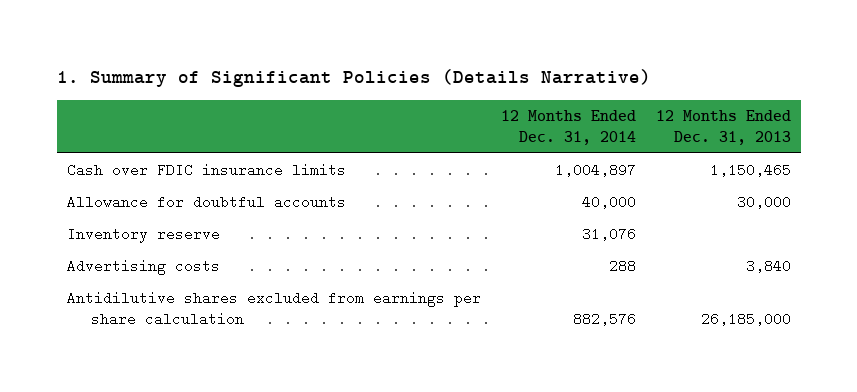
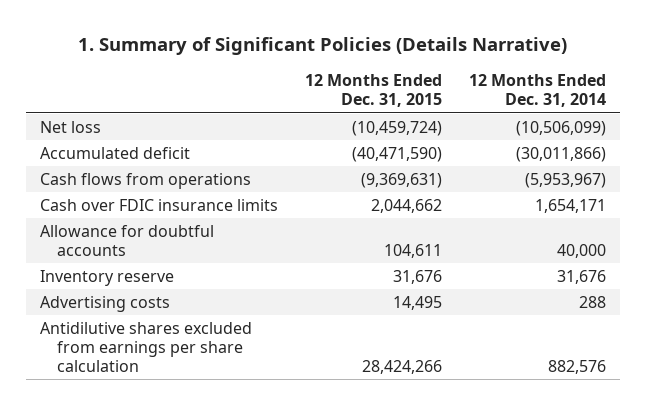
[655,110,791,145] 12 Months Ended Dec. 31, 2013 -> none
none -> [305,74,443,108] 12 Months Ended Dec. 31, 2015
none -> [39,120,101,133] Net loss
none -> [39,146,190,159] Accumulated deficit
none -> [39,172,251,189] Cash flows from operations
[554,163,636,178] 1,004,897 -> [535,198,607,213] 1,654,171
[581,227,636,242] 31,076 -> [557,269,607,284] 31,676

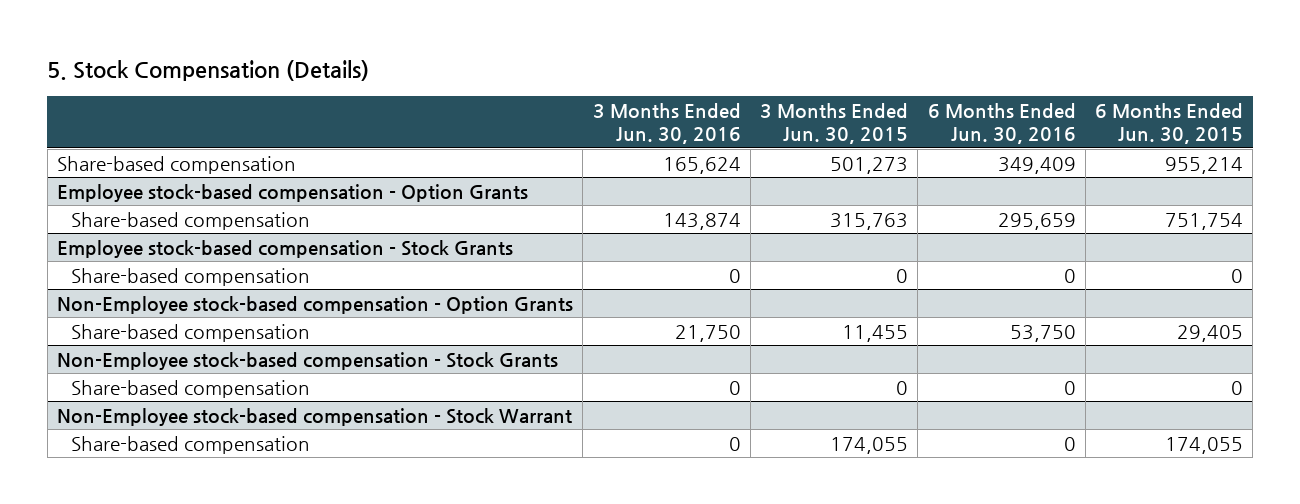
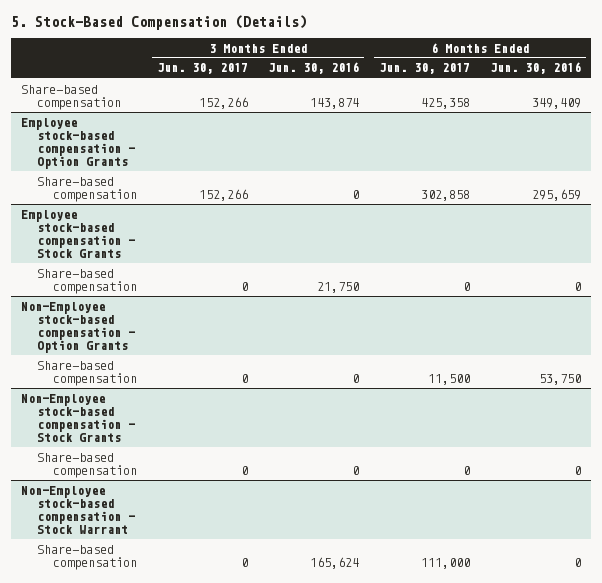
[47,60,370,82] 5. Stock Compensation (Details) -> [11,15,308,31] 5. Stock-Based Compensation (Details)
[760,103,909,145] 3 Months Ended Jun. 30, 2015 -> none
[1095,103,1244,145] 6 Months Ended Jun. 30, 2015 -> none
none -> [156,63,248,75] Jun. 30, 2017
none -> [378,63,470,75] Jun. 30, 2017
[662,156,741,174] 165,624 -> [309,97,359,109] 143,874
[662,212,741,230] 143,874 -> [351,189,359,199] 0
[728,268,741,283] 0 -> [316,281,359,293] 21,750
[674,324,741,342] 21,750 -> [351,373,359,383] 0
[728,436,741,451] 0 -> [309,556,359,569] 165,624

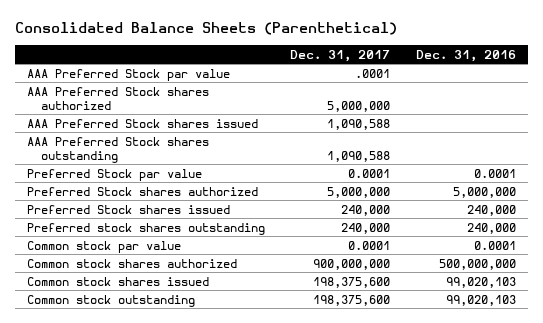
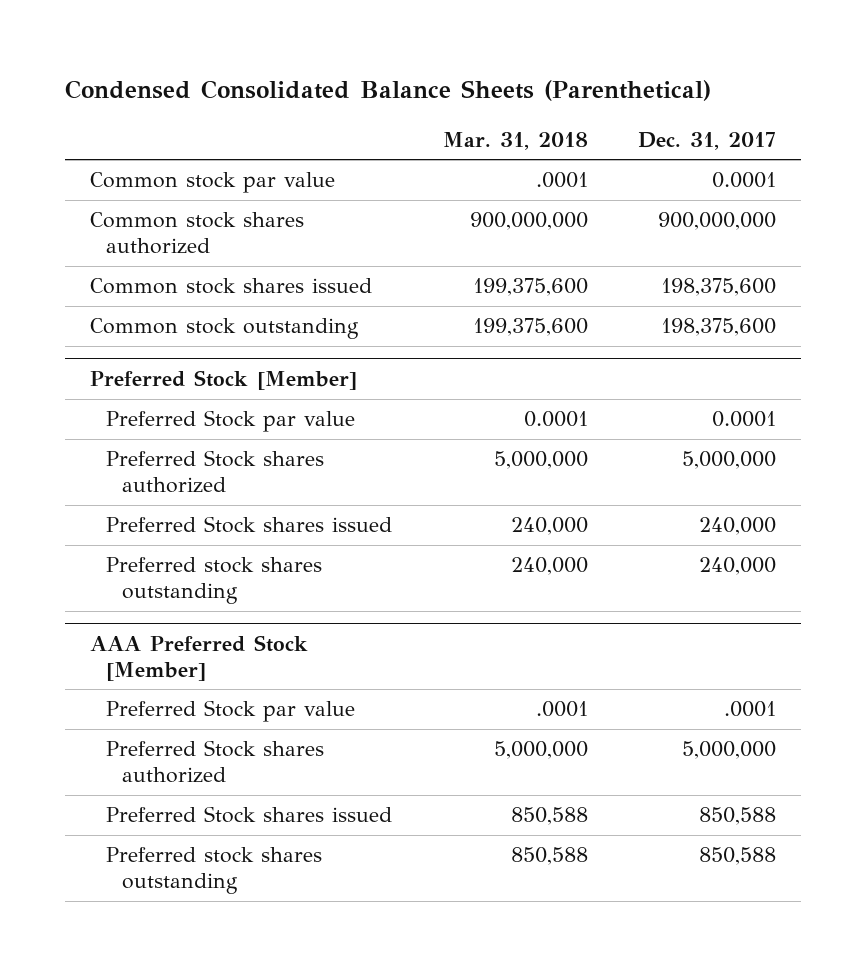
[14,22,397,36] Consolidated Balance Sheets (Parenthetical) -> [64,79,711,101] Condensed Consolidated Balance Sheets (Parenthetical)
[415,49,516,62] Dec. 31, 2016 -> none
none -> [442,131,588,150] Mar. 31, 2018
[27,68,231,81] AAA Preferred Stock par value -> none
[27,86,210,110] AAA Preferred Stock shares authorized -> none
[27,118,259,128] AAA Preferred Stock shares issued -> none
[27,136,210,163] AAA Preferred Stock shares outstanding -> none
[27,168,203,181] Preferred Stock par value -> none
[27,186,259,196] Preferred Stock shares authorized -> none
[27,204,231,214] Preferred Stock shares issued -> none
[27,222,266,235] Preferred stock shares outstanding -> none
none -> [89,370,357,391] Preferred Stock [Member]
none -> [106,410,356,433] Preferred Stock par value
none -> [106,450,325,494] Preferred Stock shares authorized
none -> [106,516,393,534] Preferred Stock shares issued
none -> [106,557,323,605] Preferred stock shares outstanding
none -> [89,635,308,681] AAA Preferred Stock [Member]
none -> [106,700,356,723] Preferred Stock par value
none -> [106,740,325,784] Preferred Stock shares authorized
none -> [106,806,393,824] Preferred Stock shares issued
none -> [106,847,323,895] Preferred stock shares outstanding

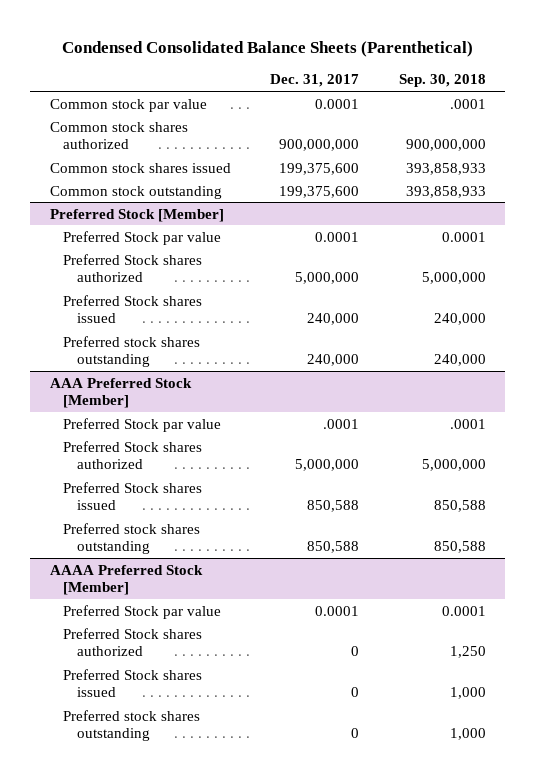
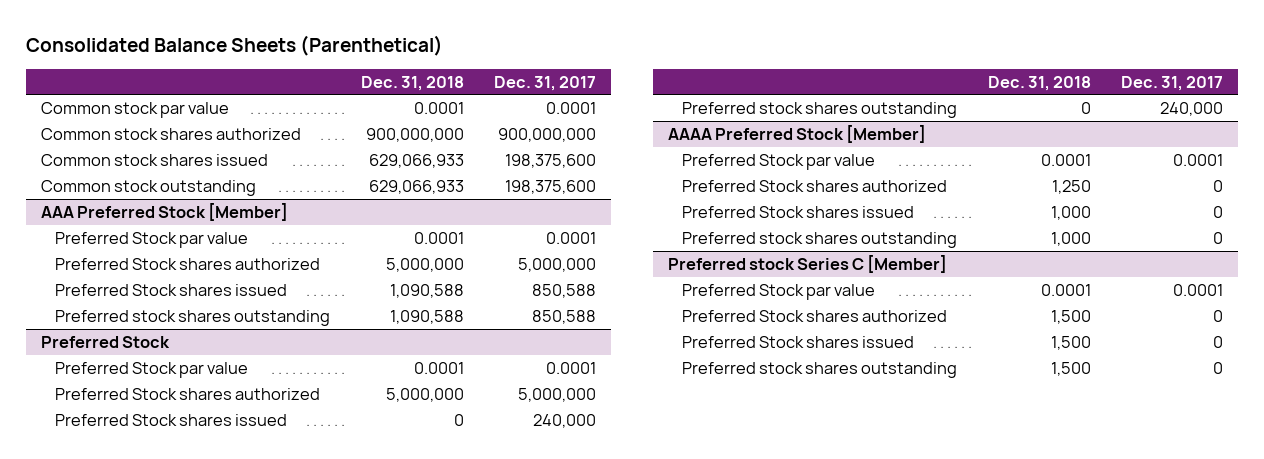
[61,40,473,57] Condensed Consolidated Balance Sheets (Parenthetical) -> [25,34,443,56] Consolidated Balance Sheets (Parenthetical)
[398,74,486,88] Sep. 30, 2018 -> none
none -> [360,75,464,91] Dec. 31, 2018
[49,208,224,222] Preferred Stock [Member] -> none
[63,230,222,245] Preferred Stock par value -> none
[63,253,203,283] Preferred Stock shares authorized -> none
[63,294,203,324] Preferred Stock shares issued -> none
[63,335,201,368] Preferred stock shares outstanding -> none
[279,162,360,175] 199,375,600 -> [505,154,597,169] 198,375,600
[279,185,360,198] 199,375,600 -> [505,180,597,195] 198,375,600
[323,418,360,429] .0001 -> [546,232,597,245] 0.0001
none -> [41,336,171,349] Preferred Stock
none -> [55,362,249,379] Preferred Stock par value
none -> [55,388,321,401] Preferred Stock shares authorized
none -> [55,414,288,427] Preferred Stock shares issued
none -> [682,102,958,119] Preferred stock shares outstanding
none -> [668,255,948,274] Preferred stock Series C [Member]
none -> [682,284,876,301] Preferred Stock par value
none -> [682,310,948,323] Preferred Stock shares authorized
none -> [682,336,915,349] Preferred Stock shares issued
none -> [682,362,958,379] Preferred stock shares outstanding

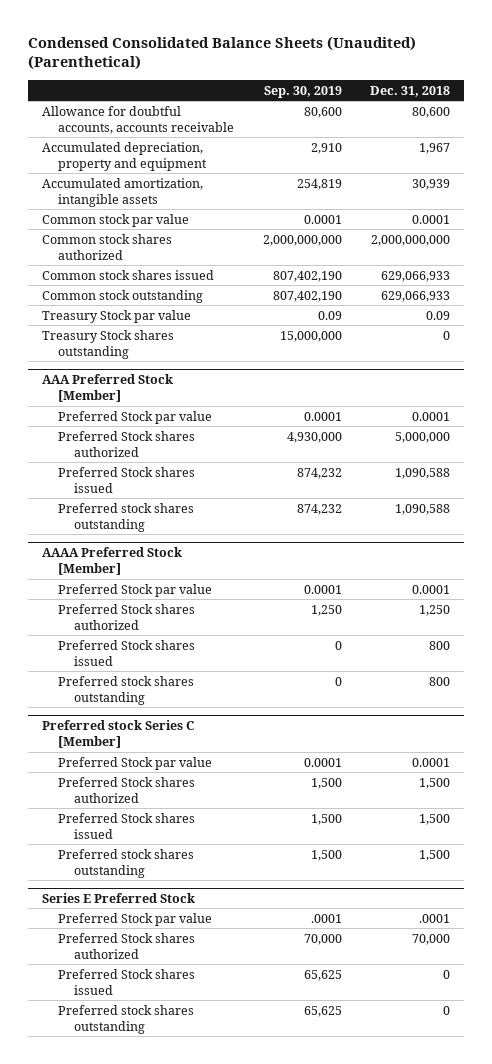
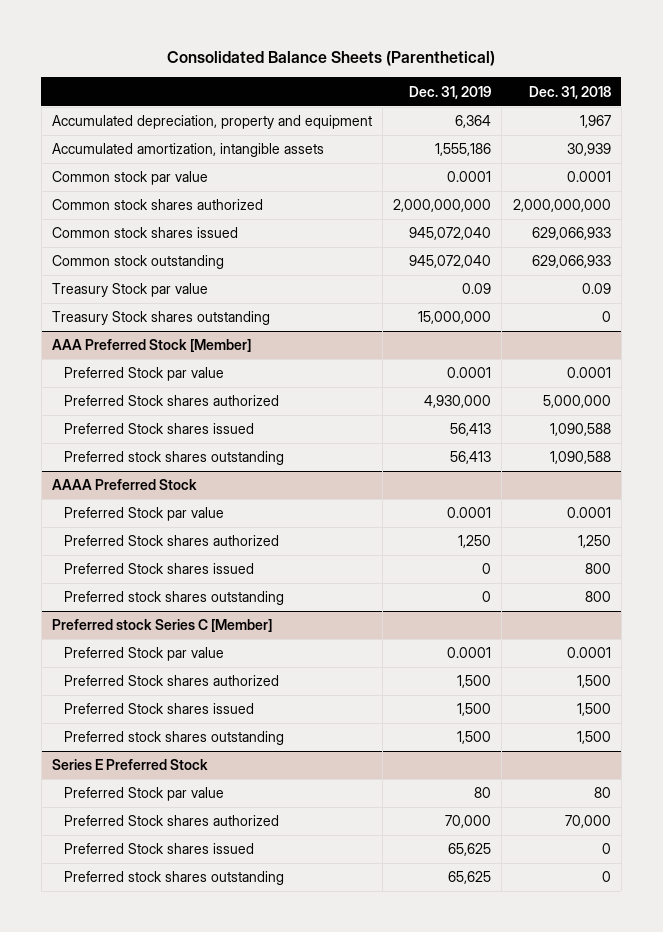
[28,35,417,71] Condensed Consolidated Balance Sheets (Unaudited) (Parenthetical) -> [167,51,496,67] Consolidated Balance Sheets (Parenthetical)
[263,85,342,98] Sep. 30, 2019 -> none
none -> [409,85,492,99] Dec. 31, 2019
[42,105,235,134] Allowance for doubtful accounts, accounts receivable -> none
[42,546,183,575] AAAA Preferred Stock [Member] -> [52,479,198,491] AAAA Preferred Stock
[419,913,451,923] .0001 -> [593,787,611,799] 80

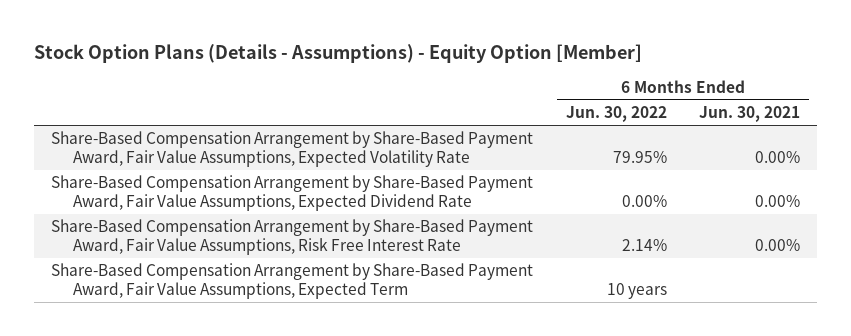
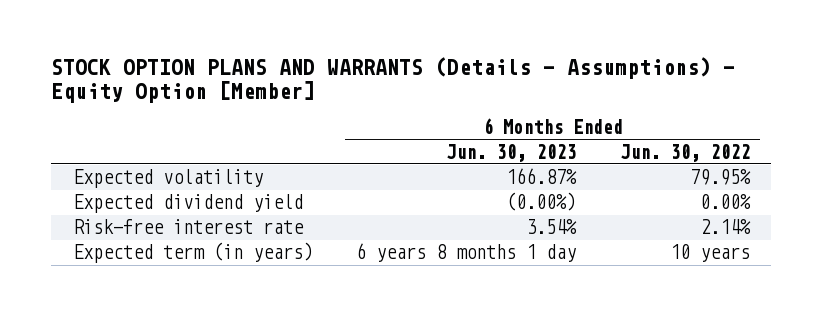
[34,43,643,63] Stock Option Plans (Details - Assumptions) - Equity Option [Member] -> [51,57,736,104] STOCK OPTION PLANS AND WARRANTS (Details - Assumptions) - Equity Option [Member]
[699,106,801,123] Jun. 30, 2021 -> none
none -> [446,143,577,162] Jun. 30, 2023
[50,131,533,167] Share-Based Compensation Arrangement by Share-Based Payment Award, Fair Value Assumptions, Expected Volatility Rate -> [72,169,263,189] Expected volatility
[50,175,533,211] Share-Based Compensation Arrangement by Share-Based Payment Award, Fair Value Assumptions, Expected Dividend Rate -> [72,194,303,214] Expected dividend yield
[50,219,533,255] Share-Based Compensation Arrangement by Share-Based Payment Award, Fair Value Assumptions, Risk Free Interest Rate -> [72,219,304,235] Risk-free interest rate
[50,263,533,299] Share-Based Compensation Arrangement by Share-Based Payment Award, Fair Value Assumptions, Expected Term -> [72,242,313,264] Expected term (in years)

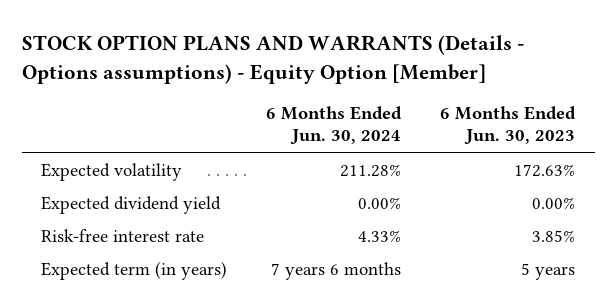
[51,57,736,104] STOCK OPTION PLANS AND WARRANTS (Details - Assumptions) - Equity Option [Member] -> [21,35,525,84] STOCK OPTION PLANS AND WARRANTS (Details - Options assumptions) - Equity Option [Member]
[619,143,750,162] Jun. 30, 2022 -> none
none -> [266,106,403,146] 6 Months Ended Jun. 30, 2024
[506,168,578,185] 166.87% -> [514,163,576,177] 172.63%
[506,192,577,212] (0.00%) -> [532,196,576,209] 0.00%
[526,219,578,235] 3.54% -> [532,229,576,242] 3.85%
[356,243,577,263] 6 years 8 months 1 day -> [521,262,576,280] 5 years

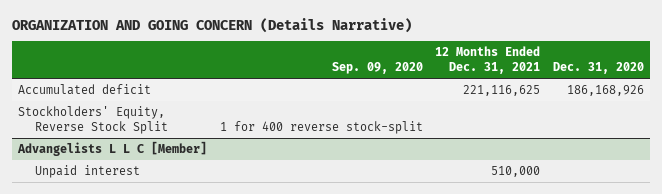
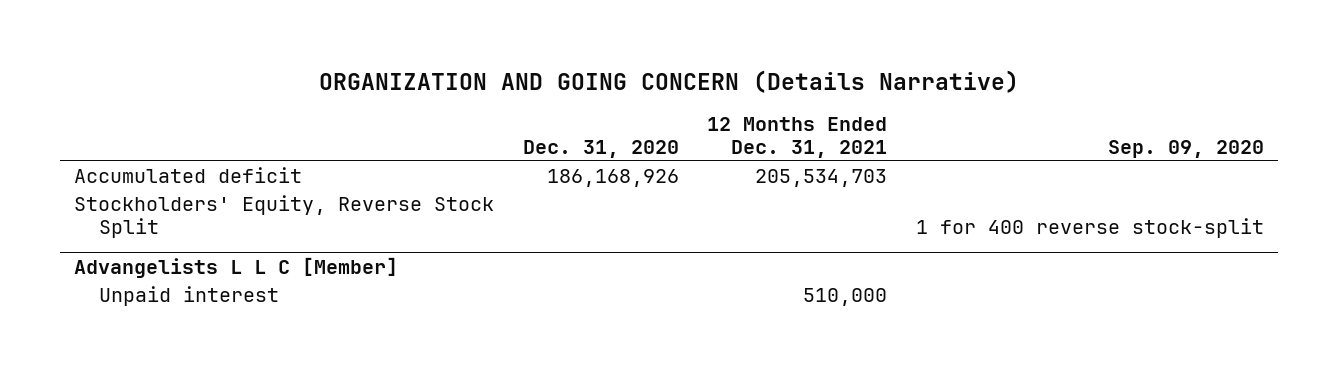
[463,85,541,97] 221,116,625 -> [755,169,888,188] 205,534,703

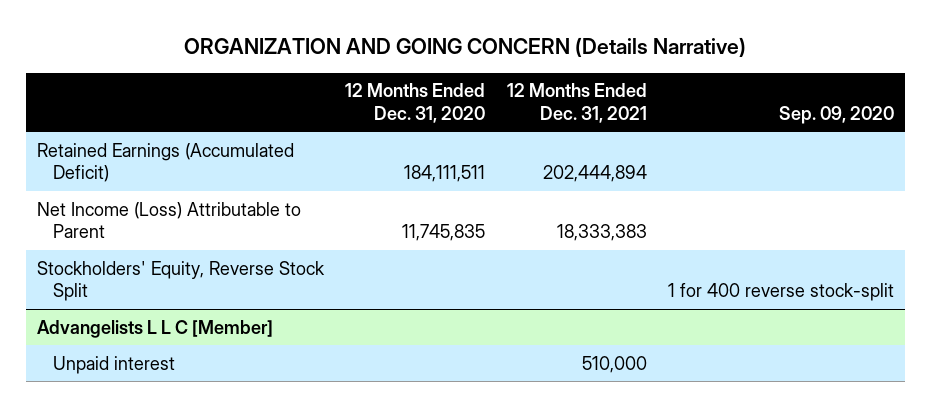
[522,139,679,158] Dec. 31, 2020 -> none
none -> [345,83,486,123] 12 Months Ended Dec. 31, 2020
[74,167,303,184] Accumulated deficit -> [37,142,295,183] Retained Earnings (Accumulated Deficit)
[755,169,888,188] 205,534,703 -> [542,165,647,183] 202,444,894
none -> [37,201,302,239] Net Income (Loss) Attributable to Parent

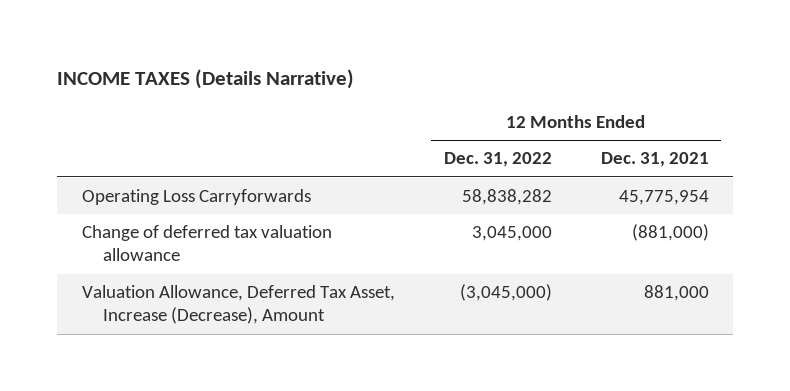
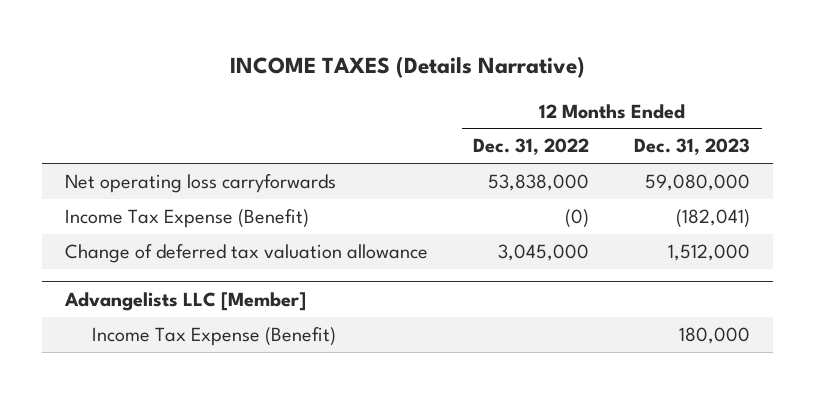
[600,152,709,168] Dec. 31, 2021 -> none
none -> [634,138,751,156] Dec. 31, 2023
[81,189,311,206] Operating Loss Carryforwards -> [64,174,336,194] Net operating loss carryforwards
[461,189,552,206] 58,838,282 -> [488,174,590,192] 53,838,000
none -> [64,209,309,229] Income Tax Expense (Benefit)
[81,285,395,325] Valuation Allowance, Deferred Tax Asset, Increase (Decrease), Amount -> none
none -> [63,291,306,311] Advangelists LLC [Member]
none -> [91,327,336,347] Income Tax Expense (Benefit)

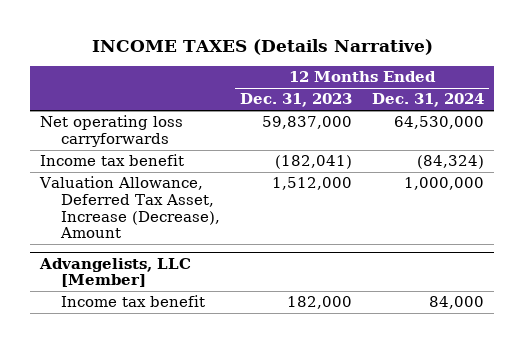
[473,138,590,156] Dec. 31, 2022 -> none
none -> [371,93,484,108] Dec. 31, 2024
[645,174,751,192] 59,080,000 -> [262,116,353,130] 59,837,000
[64,209,309,229] Income Tax Expense (Benefit) -> [39,154,184,167] Income tax benefit
[64,244,428,264] Change of deferred tax valuation allowance -> [38,176,221,239] Valuation Allowance, Deferred Tax Asset, Increase (Decrease), Amount
[63,291,306,311] Advangelists LLC [Member] -> [38,257,191,288] Advangelists, LLC [Member]
[91,327,336,347] Income Tax Expense (Benefit) -> [61,295,206,308] Income tax benefit
[679,327,751,345] 180,000 -> [287,296,353,310] 182,000

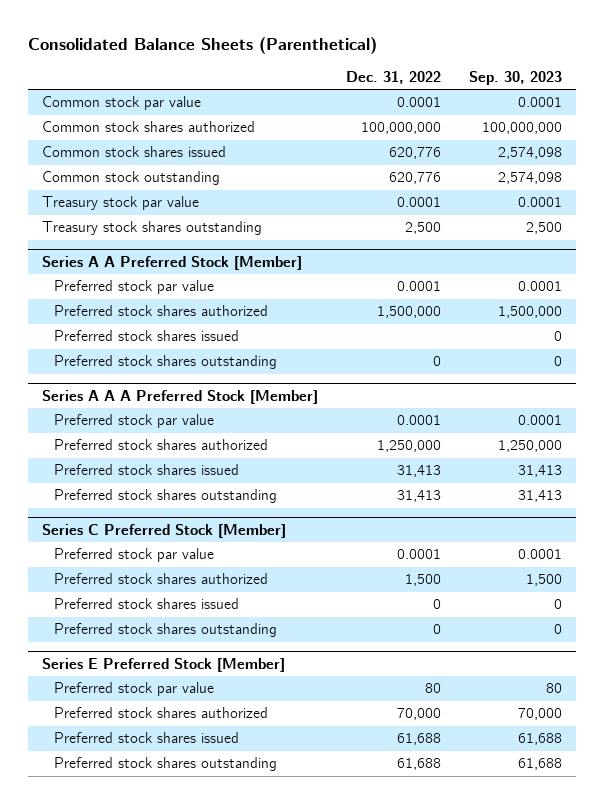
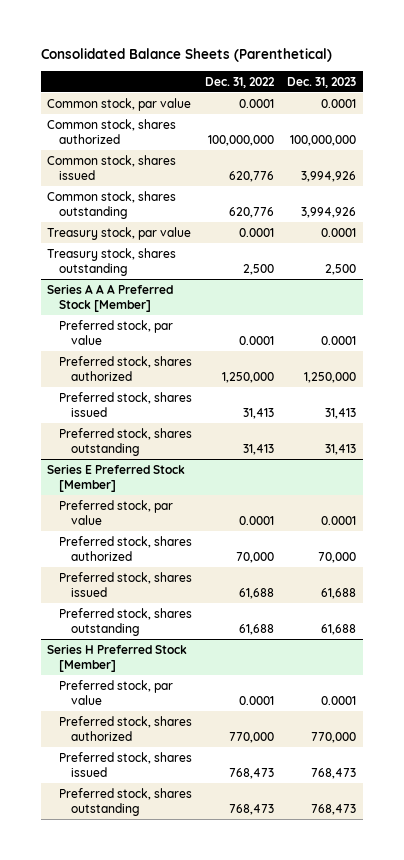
[468,71,562,86] Sep. 30, 2023 -> none
none -> [287,76,357,88] Dec. 31, 2023
[41,255,302,270] Series A A Preferred Stock [Member] -> none
[53,280,214,295] Preferred stock par value -> none
[53,305,268,317] Preferred stock shares authorized -> none
[53,330,239,342] Preferred stock shares issued -> none
[53,355,277,370] Preferred stock shares outstanding -> none
[41,96,201,111] Common stock par value -> [47,97,192,111] Common stock, par value
[41,121,255,133] Common stock shares authorized -> [47,118,177,144] Common stock, shares authorized
[41,146,226,158] Common stock shares issued -> [47,154,177,180] Common stock, shares issued
[41,171,220,186] Common stock outstanding -> [47,190,177,219] Common stock, shares outstanding
[41,196,199,211] Treasury stock par value -> [47,226,192,240] Treasury stock, par value
[41,221,262,236] Treasury stock shares outstanding -> [47,247,177,276] Treasury stock, shares outstanding
[41,523,286,538] Series C Preferred Stock [Member] -> none
[53,548,214,563] Preferred stock par value -> none
[53,573,268,585] Preferred stock shares authorized -> none
[53,598,239,610] Preferred stock shares issued -> none
[53,623,277,638] Preferred stock shares outstanding -> none
[53,414,214,429] Preferred stock par value -> [59,319,174,345] Preferred stock, par value
[53,439,268,451] Preferred stock shares authorized -> [59,355,193,381] Preferred stock, shares authorized
[53,464,239,476] Preferred stock shares issued -> [59,391,193,417] Preferred stock, shares issued
[53,489,277,504] Preferred stock shares outstanding -> [59,427,193,456] Preferred stock, shares outstanding
[53,682,214,697] Preferred stock par value -> [59,499,174,525] Preferred stock, par value
[424,683,441,694] 80 -> [239,515,275,525] 0.0001
[53,707,268,719] Preferred stock shares authorized -> [59,535,193,561] Preferred stock, shares authorized
[53,732,239,744] Preferred stock shares issued -> [59,571,193,597] Preferred stock, shares issued
[53,757,277,772] Preferred stock shares outstanding -> [59,607,193,636] Preferred stock, shares outstanding
none -> [47,643,188,672] Series H Preferred Stock [Member]
none -> [59,679,174,705] Preferred stock, par value
none -> [59,715,193,741] Preferred stock, shares authorized
none -> [59,751,193,777] Preferred stock, shares issued
none -> [59,787,193,816] Preferred stock, shares outstanding

